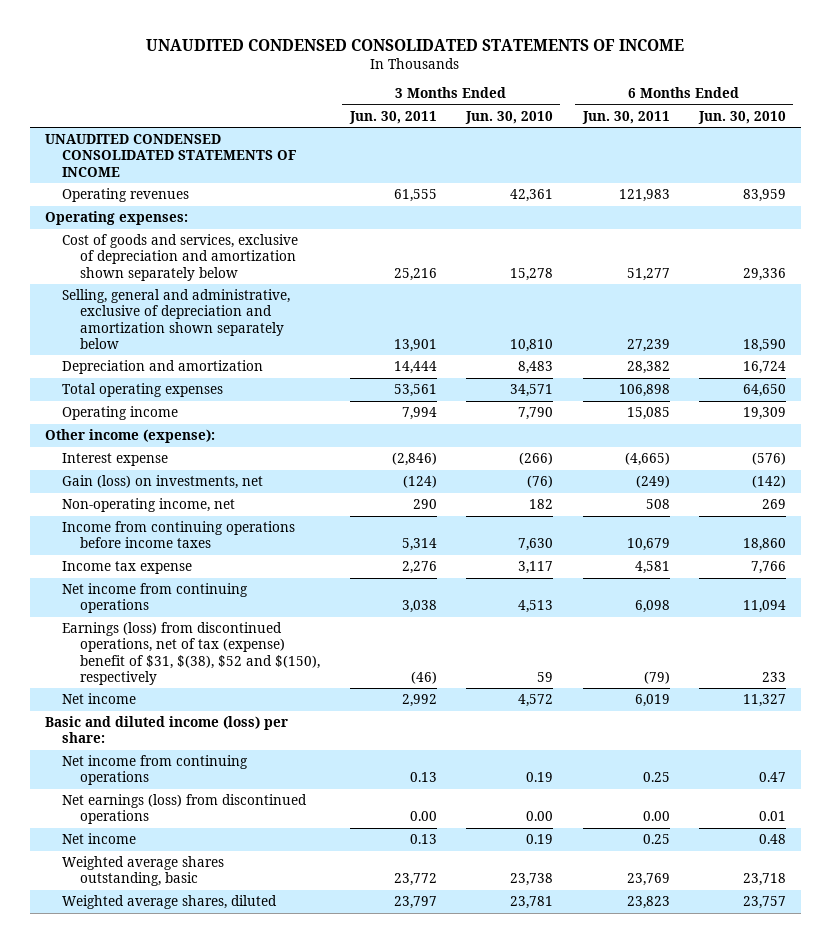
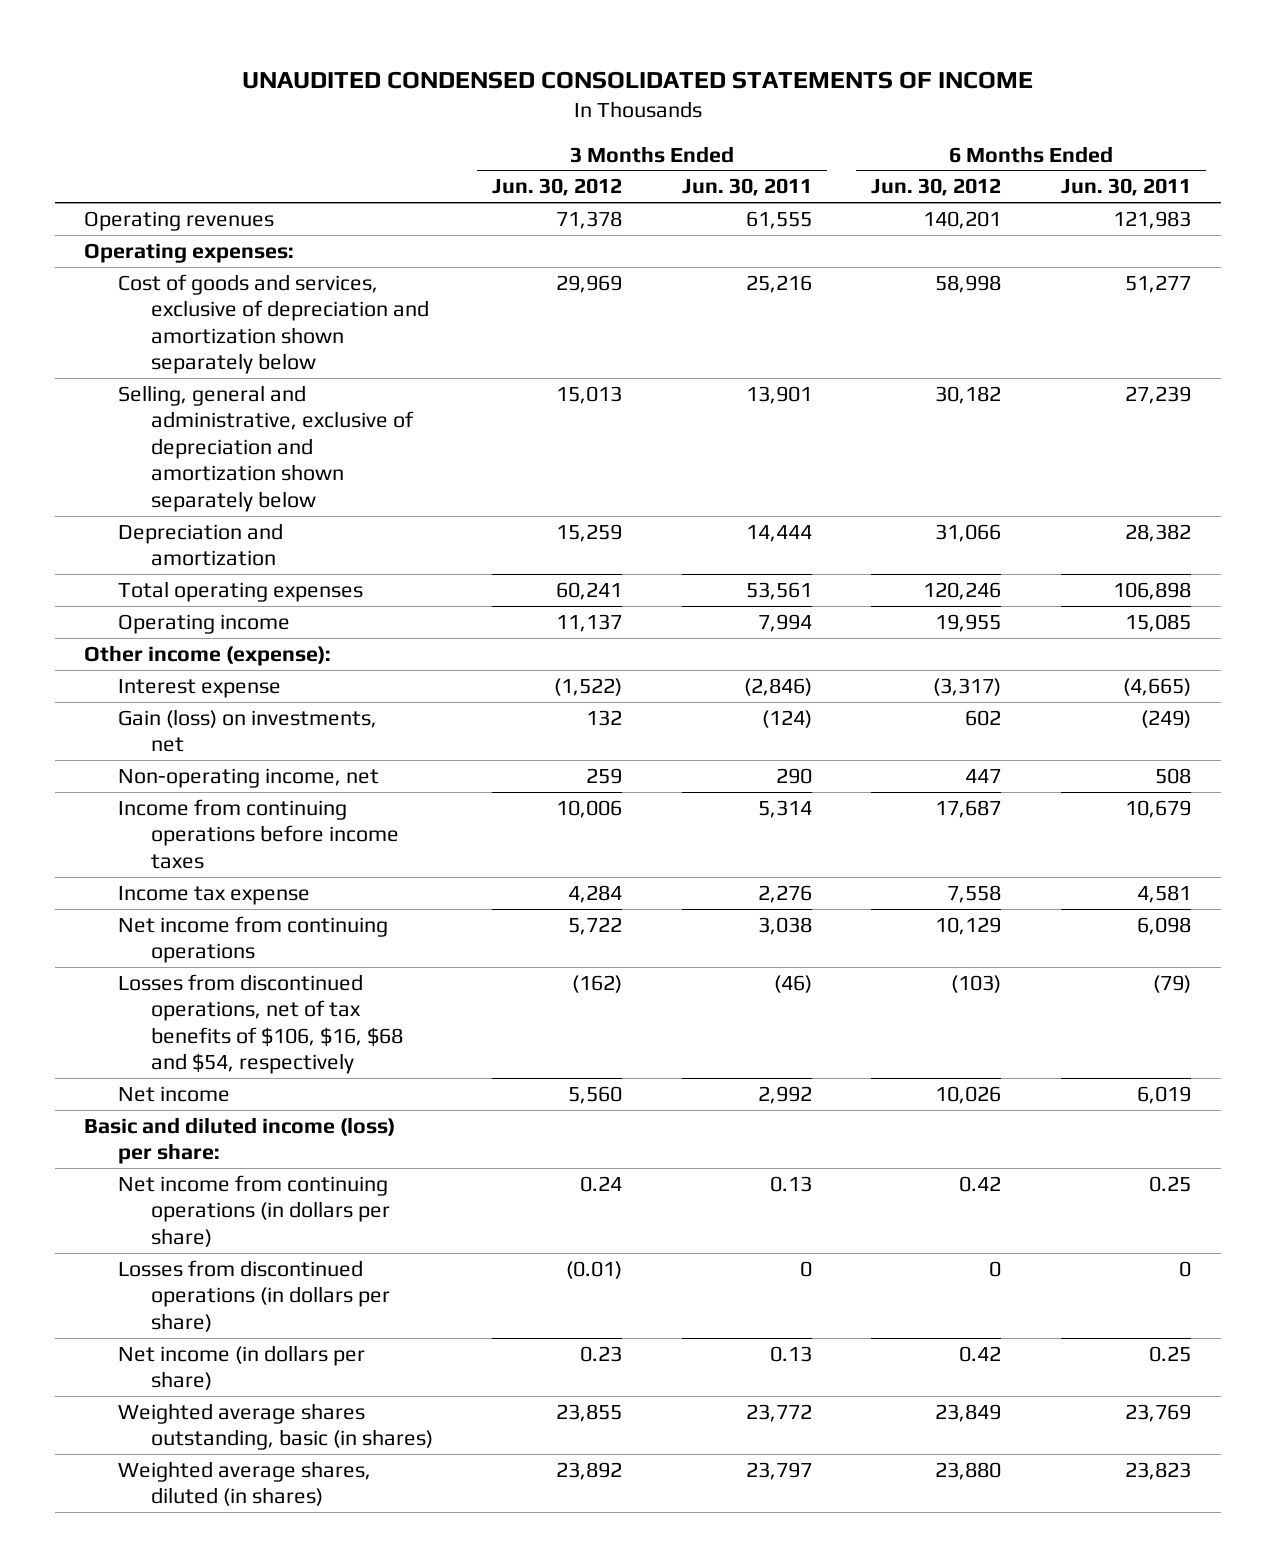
[465,110,554,124] Jun. 30, 2010 -> none
[698,110,787,124] Jun. 30, 2010 -> none
none -> [492,178,623,197] Jun. 30, 2012
none -> [871,178,1002,197] Jun. 30, 2012
[44,134,297,177] UNAUDITED CONDENSED CONSOLIDATED STATEMENTS OF INCOME -> none
[62,622,321,686] Earnings (loss) from discontinued operations, net of tax (expense) benefit of $31, $(38), $52 and $(150), respectively -> [117,973,403,1075] Losses from discontinued operations, net of tax benefits of $106, $16, $68 and $54, respectively
[62,755,249,786] Net income from continuing operations -> [117,1174,390,1247] Net income from continuing operations (in dollars per share)
[62,794,308,825] Net earnings (loss) from discontinued operations -> [117,1259,390,1332] Losses from discontinued operations (in dollars per share)
[409,811,437,822] 0.00 -> [799,1260,812,1277] 0
[642,811,670,822] 0.00 -> [1178,1260,1191,1277] 0
[62,833,137,845] Net income -> [117,1344,365,1391] Net income (in dollars per share)
[62,856,225,887] Weighted average shares outstanding, basic -> [117,1402,433,1451] Weighted average shares outstanding, basic (in shares)
[62,895,278,910] Weighted average shares, diluted -> [117,1460,371,1507] Weighted average shares, diluted (in shares)

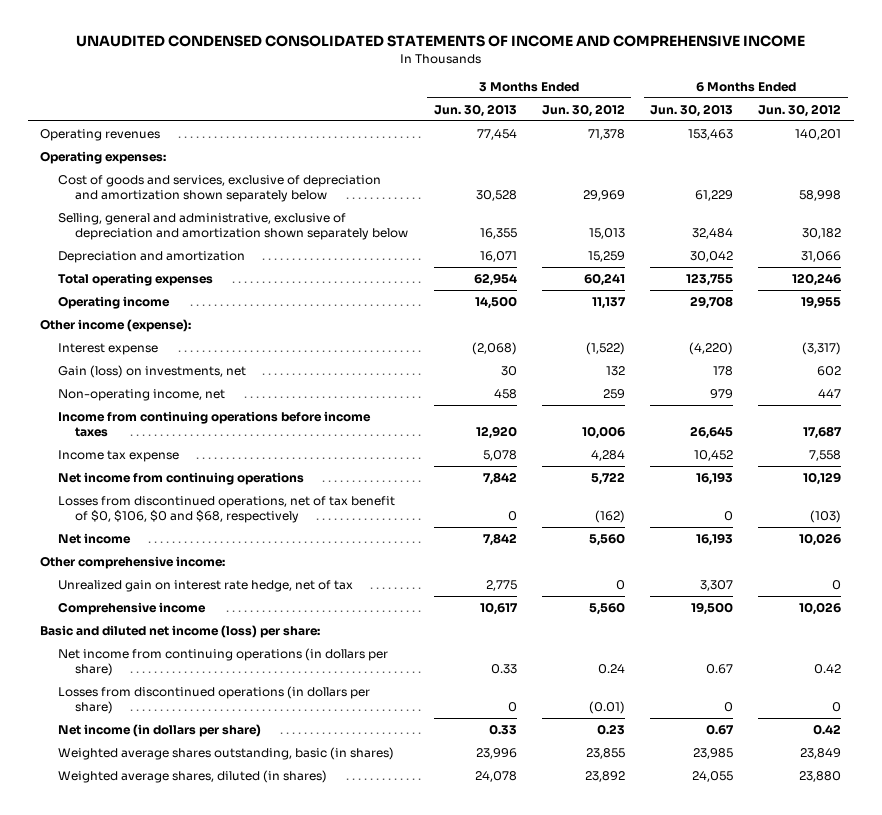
[241,71,1033,90] UNAUDITED CONDENSED CONSOLIDATED STATEMENTS OF INCOME -> [75,35,805,48] UNAUDITED CONDENSED CONSOLIDATED STATEMENTS OF INCOME AND COMPREHENSIVE INCOME
[681,178,812,197] Jun. 30, 2011 -> none
[1060,178,1191,197] Jun. 30, 2011 -> none
none -> [433,103,517,117] Jun. 30, 2013
none -> [650,103,734,117] Jun. 30, 2013
[117,973,403,1075] Losses from discontinued operations, net of tax benefits of $106, $16, $68 and $54, respectively -> [57,495,395,524] Losses from discontinued operations, net of tax benefit of $0, $106, $0 and $68, respectively
none -> [40,555,226,569] Other comprehensive income:
none -> [57,579,353,592] Unrealized gain on interest rate hedge, net of tax
none -> [57,601,206,615] Comprehensive income
[84,1116,396,1165] Basic and diluted income (loss) per share: -> [40,624,321,638] Basic and diluted net income (loss) per share:

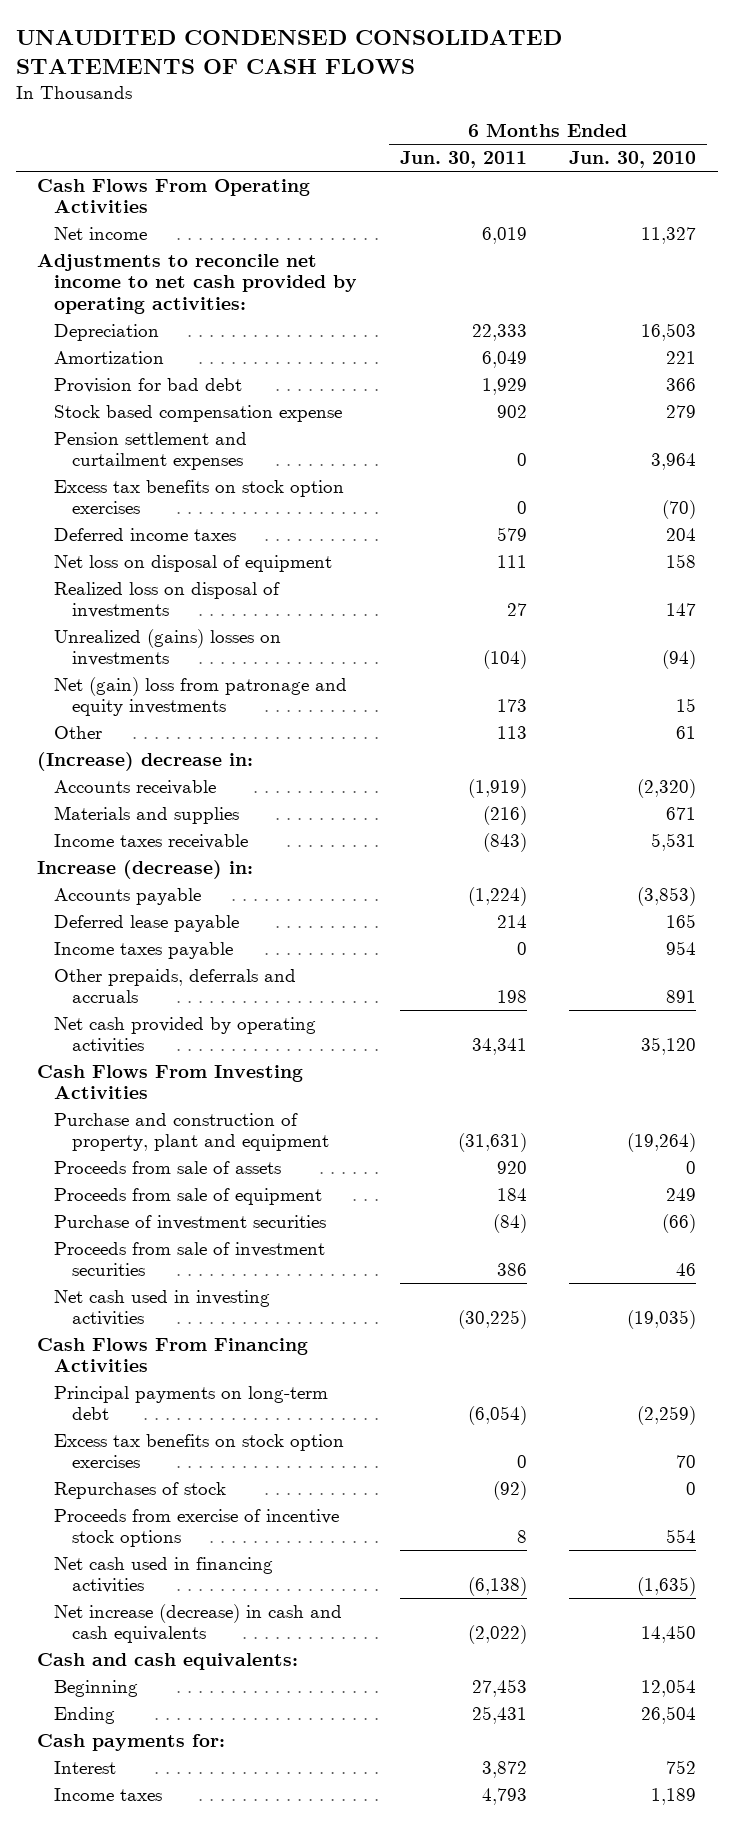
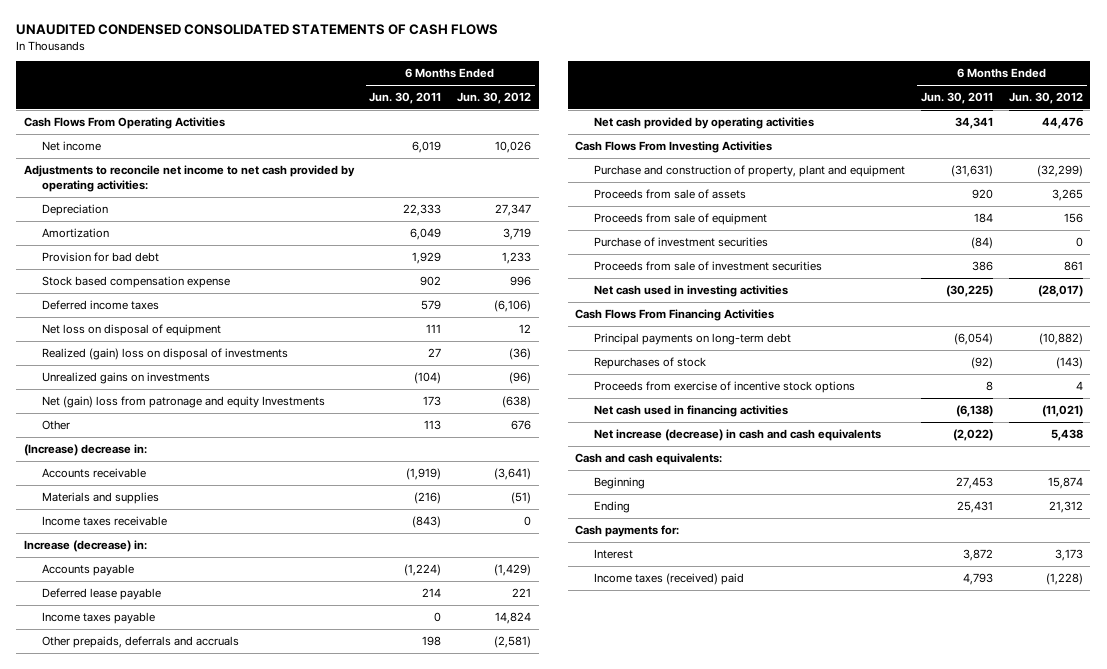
[569,151,697,169] Jun. 30, 2010 -> none
none -> [457,92,532,105] Jun. 30, 2012
[54,431,248,471] Pension settlement and curtailment expenses -> none
[54,479,345,515] Excess tax benefits on stock option exercises -> none
[54,581,281,619] Realized loss on disposal of investments -> [42,348,289,361] Realized (gain) loss on disposal of investments
[54,628,282,667] Unrealized (gains) losses on investments -> [42,372,211,385] Unrealized gains on investments
[54,676,348,717] Net (gain) loss from patronage and equity investments -> [42,396,326,409] Net (gain) loss from patronage and equity Investments
[54,1433,345,1469] Excess tax benefits on stock option exercises -> none
[54,1787,163,1801] Income taxes -> [593,573,744,586] Income taxes (received) paid

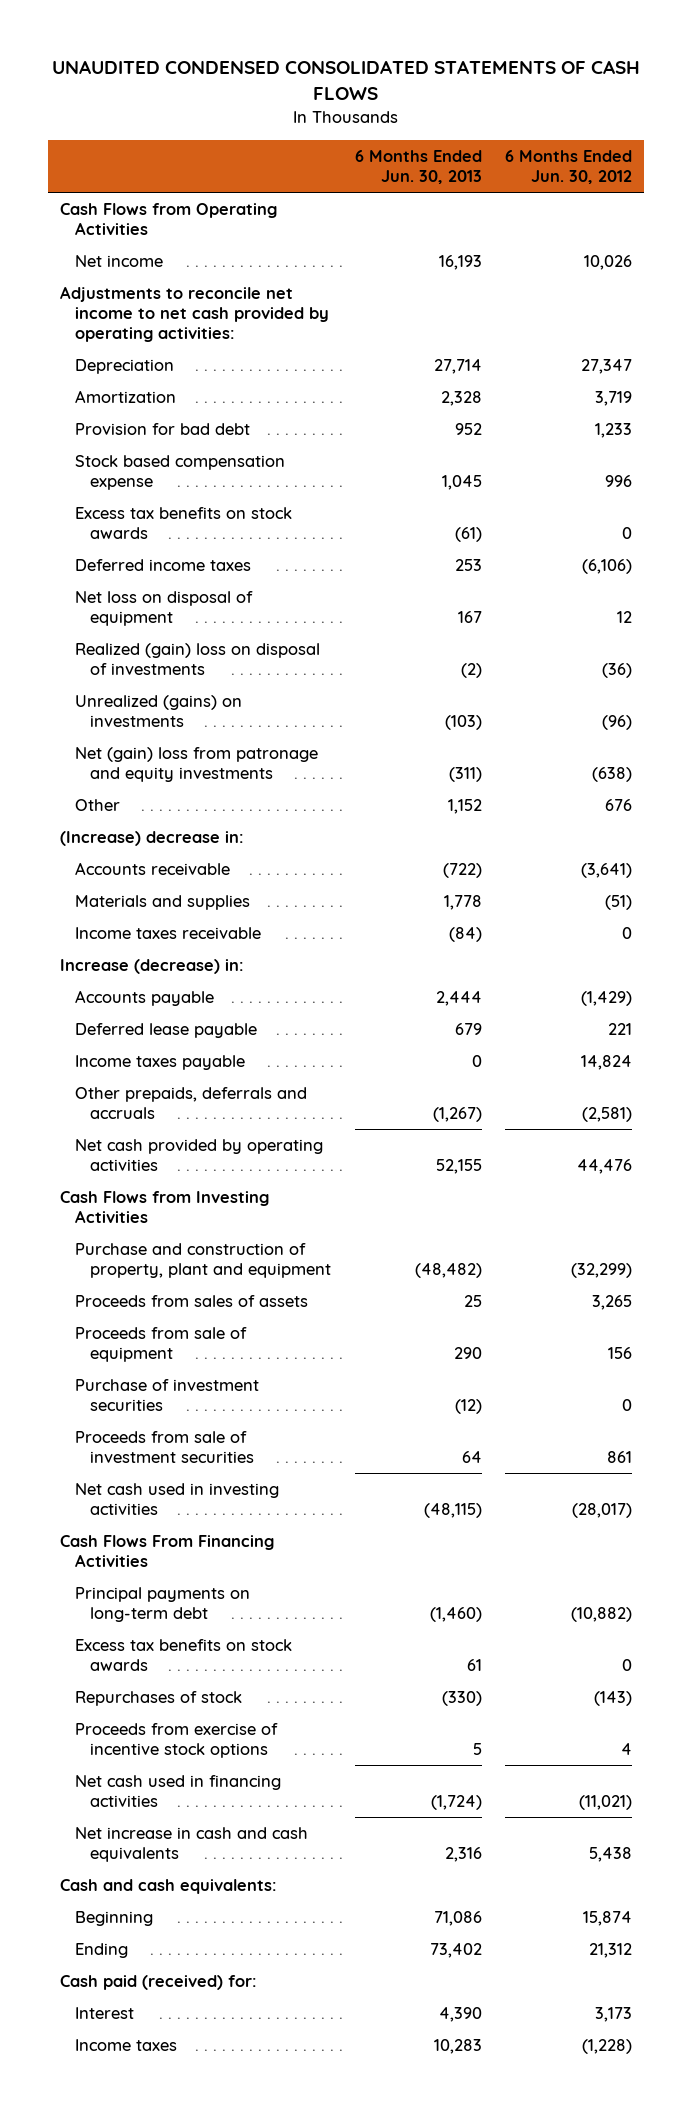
[369,92,442,105] Jun. 30, 2011 -> none
none -> [354,149,482,184] 6 Months Ended Jun. 30, 2013
[23,117,225,130] Cash Flows From Operating Activities -> [60,203,278,236] Cash Flows from Operating Activities
none -> [75,507,293,540] Excess tax benefits on stock awards
[42,372,211,385] Unrealized gains on investments -> [75,695,243,728] Unrealized (gains) on investments
[42,396,326,409] Net (gain) loss from patronage and equity Investments -> [75,747,319,783] Net (gain) loss from patronage and equity investments
[575,141,773,154] Cash Flows From Investing Activities -> [60,1191,270,1224] Cash Flows from Investing Activities
[593,189,746,200] Proceeds from sale of assets -> [75,1295,309,1308] Proceeds from sales of assets
none -> [75,1639,293,1672] Excess tax benefits on stock awards
[593,429,881,442] Net increase (decrease) in cash and cash equivalents -> [75,1827,309,1863] Net increase in cash and cash equivalents
[575,525,680,538] Cash payments for: -> [60,1975,258,1991] Cash paid (received) for:
[593,573,744,586] Income taxes (received) paid -> [75,2039,178,2052] Income taxes

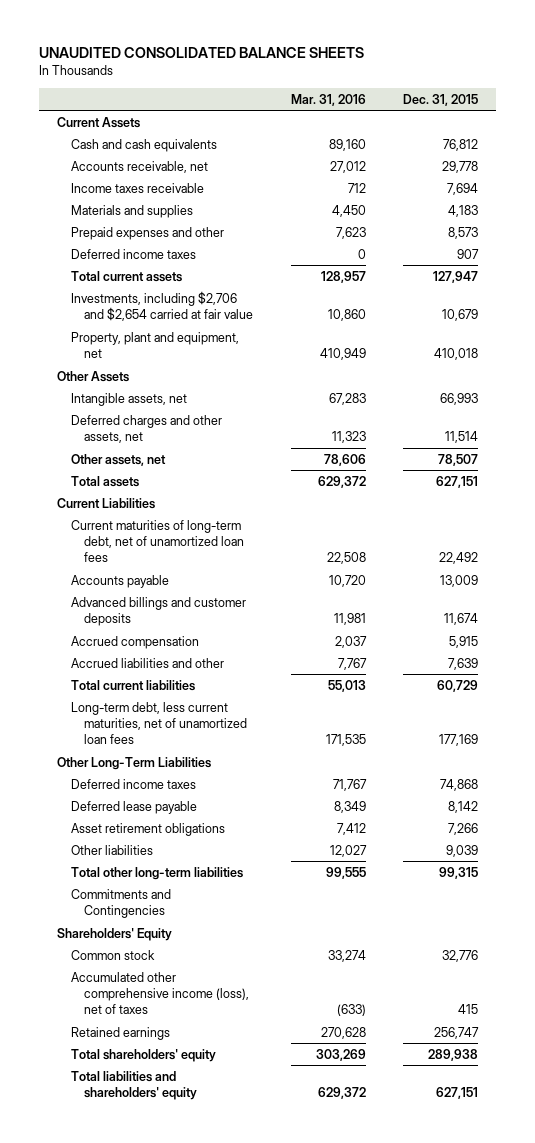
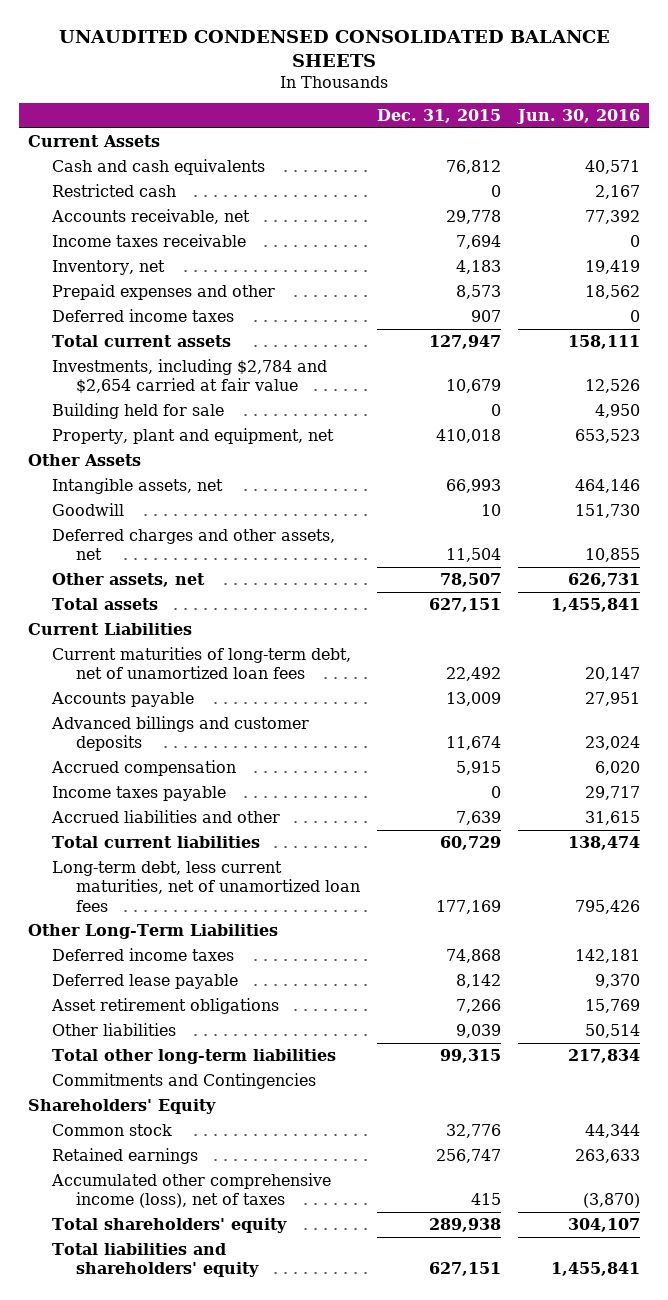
[38,47,364,59] UNAUDITED CONSOLIDATED BALANCE SHEETS -> [58,30,610,67] UNAUDITED CONDENSED CONSOLIDATED BALANCE SHEETS
[290,93,366,106] Mar. 31, 2016 -> none
none -> [516,109,641,125] Jun. 30, 2016
none -> [51,184,176,198] Restricted cash
[70,204,193,218] Materials and supplies -> [51,260,165,276] Inventory, net
[70,290,254,322] Investments, including $2,706 and $2,654 carried at fair value -> [51,359,327,395] Investments, including $2,784 and $2,654 carried at fair value
none -> [51,403,224,420] Building held for sale
none -> [51,503,124,517] Goodwill
[444,431,478,444] 11,514 -> [446,548,502,563] 11,504
none -> [51,786,226,802] Income taxes payable
[70,971,250,1015] Accumulated other comprehensive income (loss), net of taxes -> [50,1173,331,1209] Accumulated other comprehensive income (loss), net of taxes

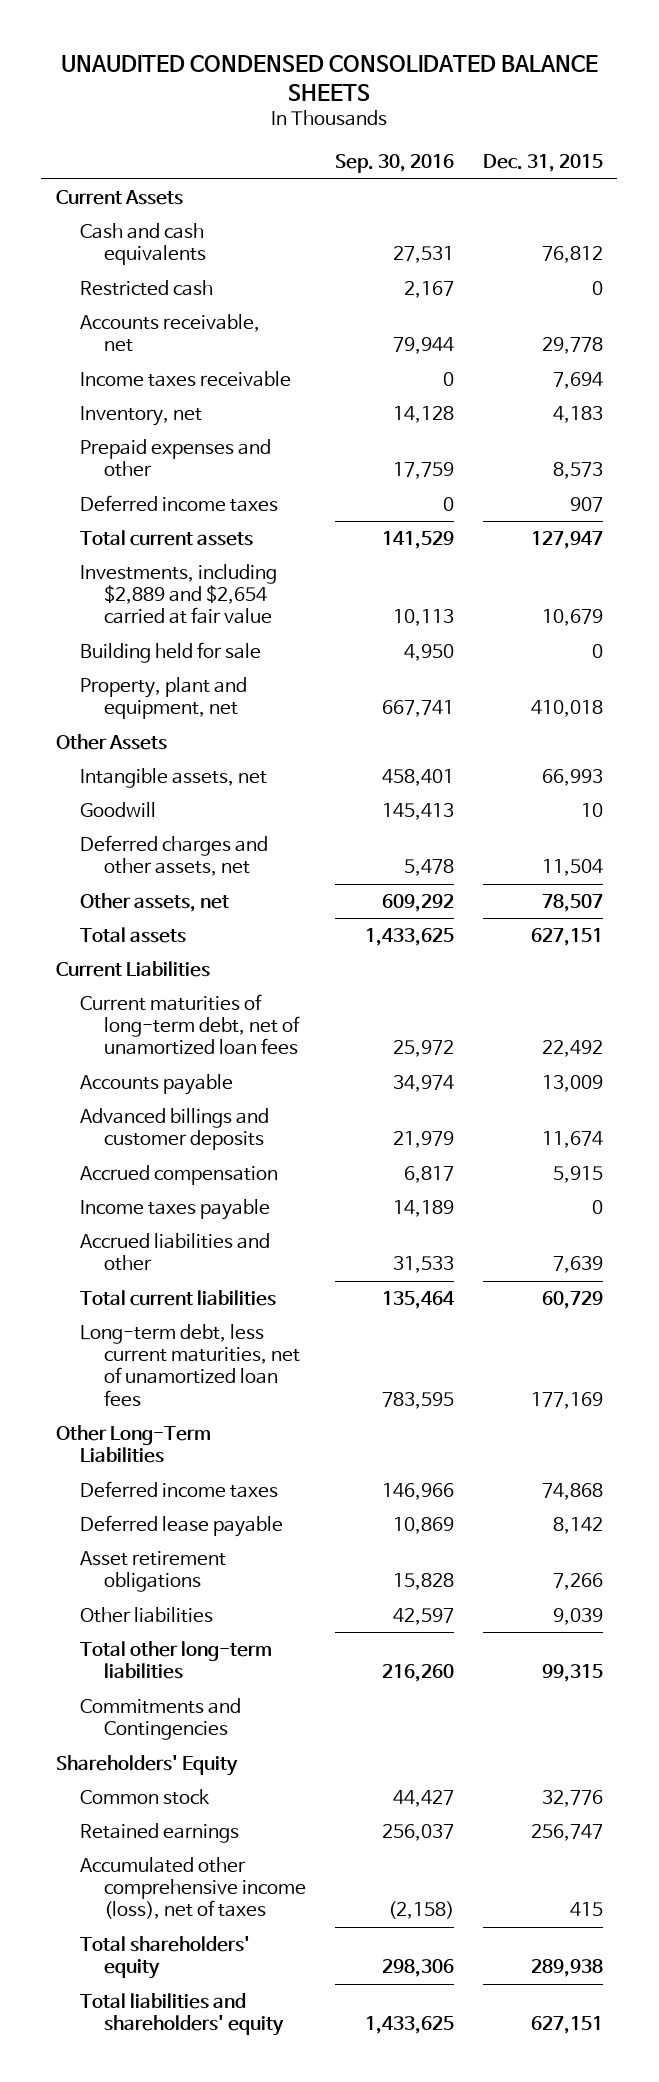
[516,109,641,125] Jun. 30, 2016 -> none
none -> [334,154,454,174] Sep. 30, 2016
[51,359,327,395] Investments, including $2,784 and $2,654 carried at fair value -> [79,563,277,625] Investments, including $2,889 and $2,654 carried at fair value

